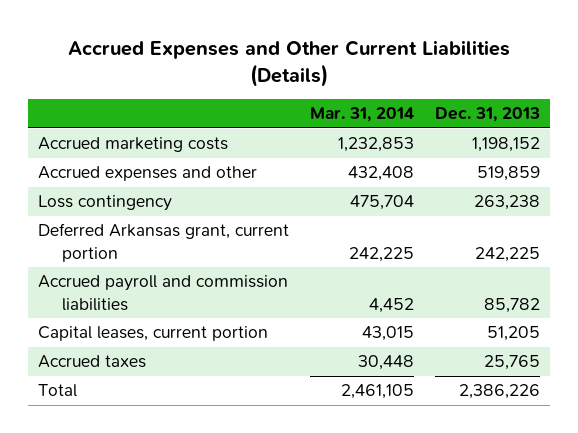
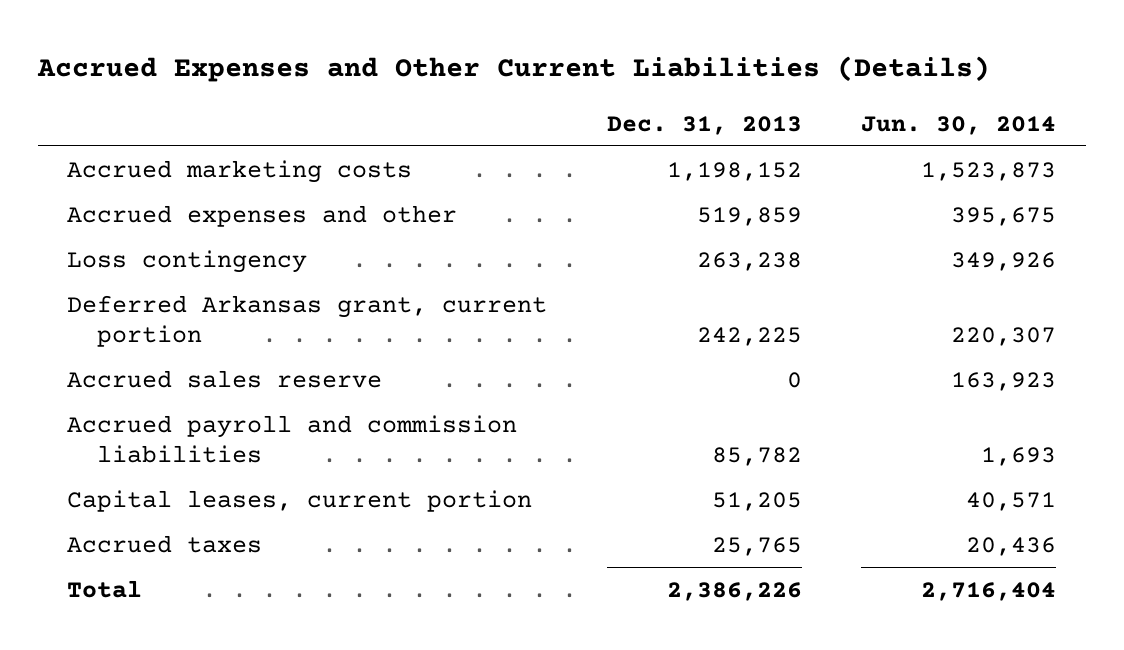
[310,107,415,123] Mar. 31, 2014 -> none
none -> [861,115,1057,135] Jun. 30, 2014
none -> [67,369,383,388] Accrued sales reserve

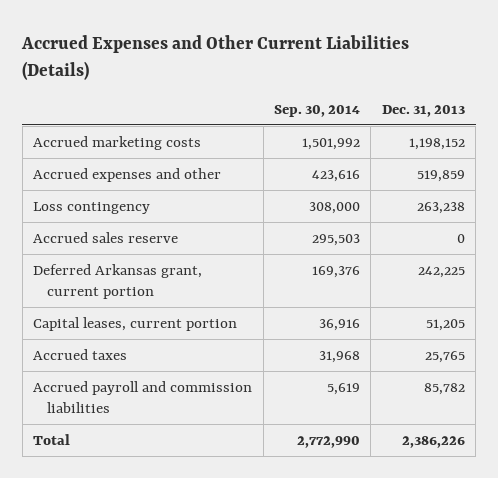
[861,115,1057,135] Jun. 30, 2014 -> none
none -> [273,104,360,117] Sep. 30, 2014
[67,294,548,347] Deferred Arkansas grant, current portion -> [33,263,203,299] Deferred Arkansas grant, current portion
[67,414,518,463] Accrued payroll and commission liabilities -> [33,380,253,413] Accrued payroll and commission liabilities

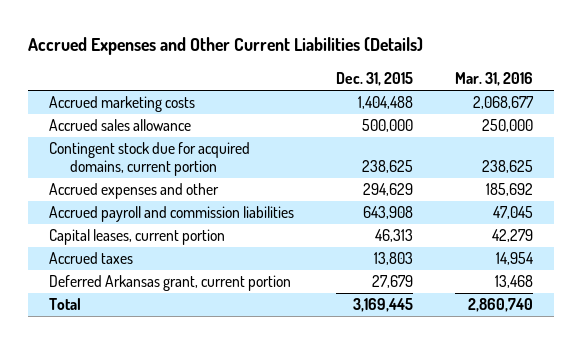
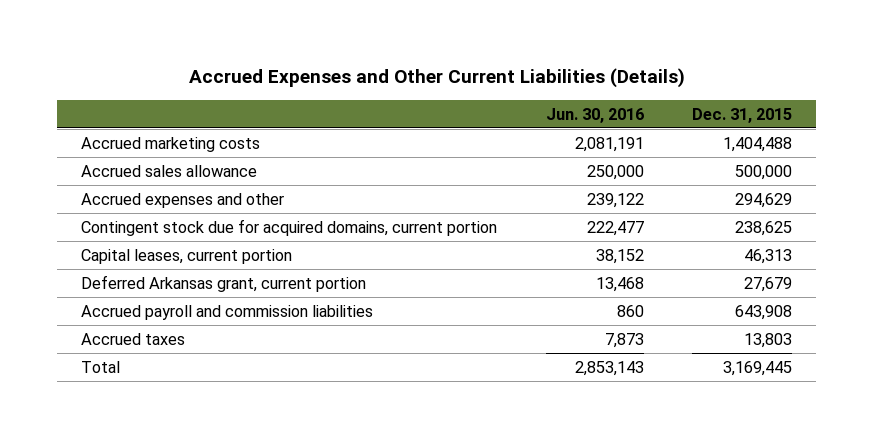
[454,71,533,86] Mar. 31, 2016 -> none
none -> [545,107,644,123] Jun. 30, 2016
[48,142,250,177] Contingent stock due for acquired domains, current portion -> [81,218,498,236] Contingent stock due for acquired domains, current portion
[48,206,294,223] Accrued payroll and commission liabilities -> [81,304,374,320] Accrued payroll and commission liabilities
[48,252,133,265] Accrued taxes -> [81,332,186,345] Accrued taxes

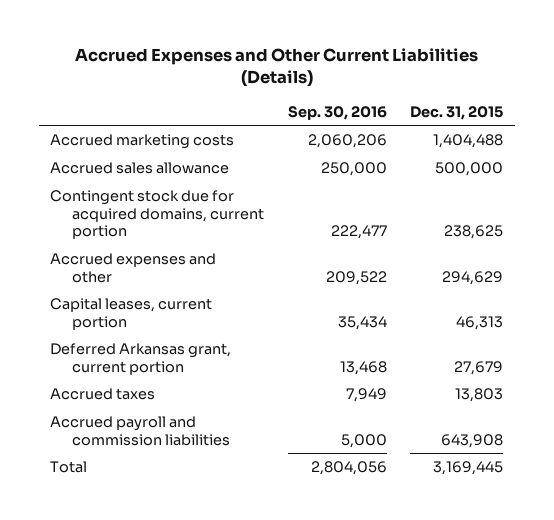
[545,107,644,123] Jun. 30, 2016 -> none
none -> [287,105,387,120] Sep. 30, 2016
[81,192,285,208] Accrued expenses and other -> [50,253,217,283] Accrued expenses and other
[81,304,374,320] Accrued payroll and commission liabilities -> [50,416,231,446] Accrued payroll and commission liabilities

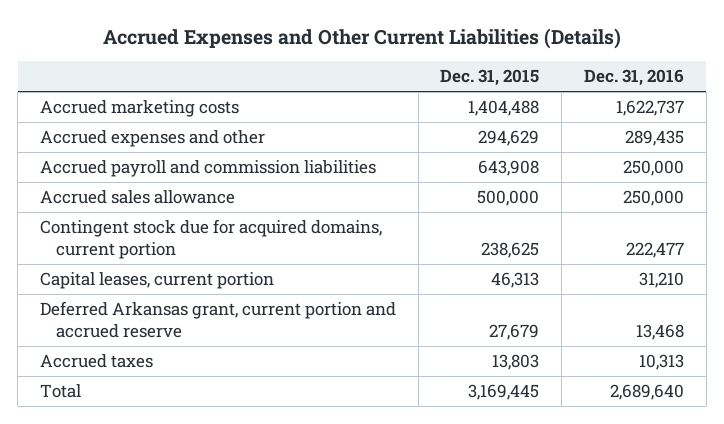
[287,105,387,120] Sep. 30, 2016 -> none
none -> [584,69,685,87] Dec. 31, 2016
[50,253,217,283] Accrued expenses and other -> [39,130,265,148] Accrued expenses and other
[50,416,231,446] Accrued payroll and commission liabilities -> [39,160,376,178] Accrued payroll and commission liabilities
[50,343,232,375] Deferred Arkansas grant, current portion -> [39,301,396,339] Deferred Arkansas grant, current portion and accrued reserve

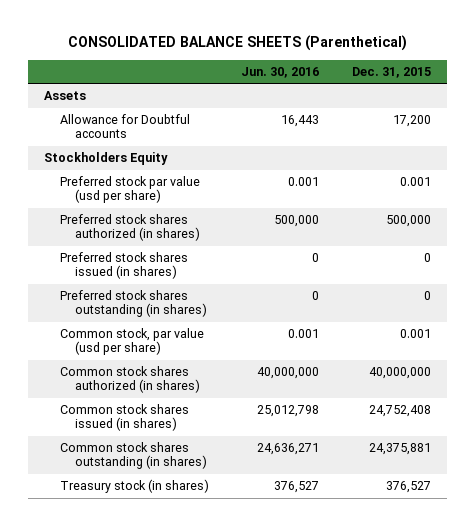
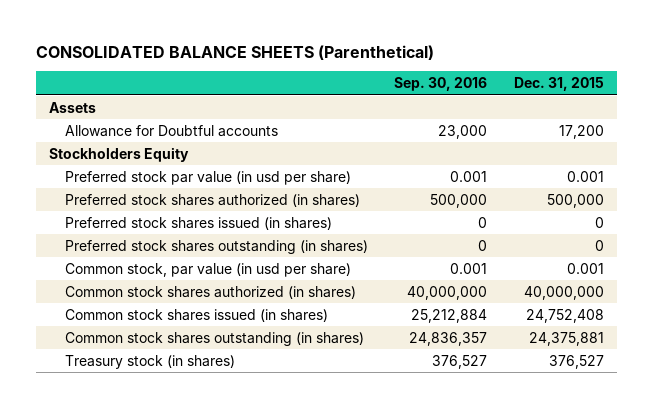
[241,66,320,78] Jun. 30, 2016 -> none
none -> [394,77,488,92] Sep. 30, 2016
[59,176,200,204] Preferred stock par value (usd per share) -> [64,170,351,185] Preferred stock par value (in usd per share)
[59,328,204,356] Common stock, par value (usd per share) -> [64,262,351,277] Common stock, par value (in usd per share)

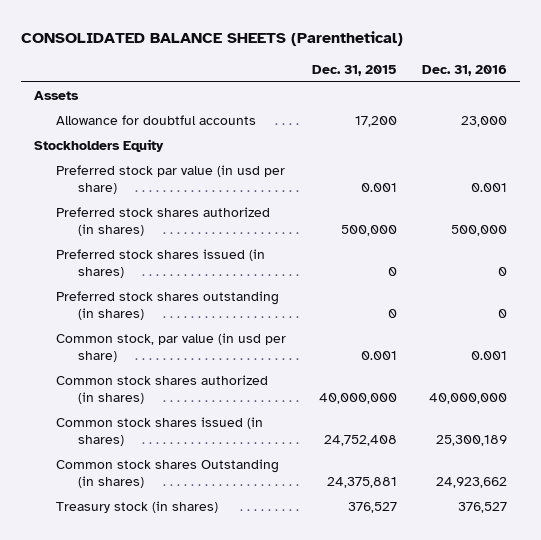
[394,77,488,92] Sep. 30, 2016 -> none
none -> [422,64,508,76] Dec. 31, 2016
[64,124,278,137] Allowance for Doubtful accounts -> [55,115,256,126] Allowance for doubtful accounts
[64,331,364,346] Common stock shares outstanding (in shares) -> [55,459,279,489] Common stock shares Outstanding (in shares)

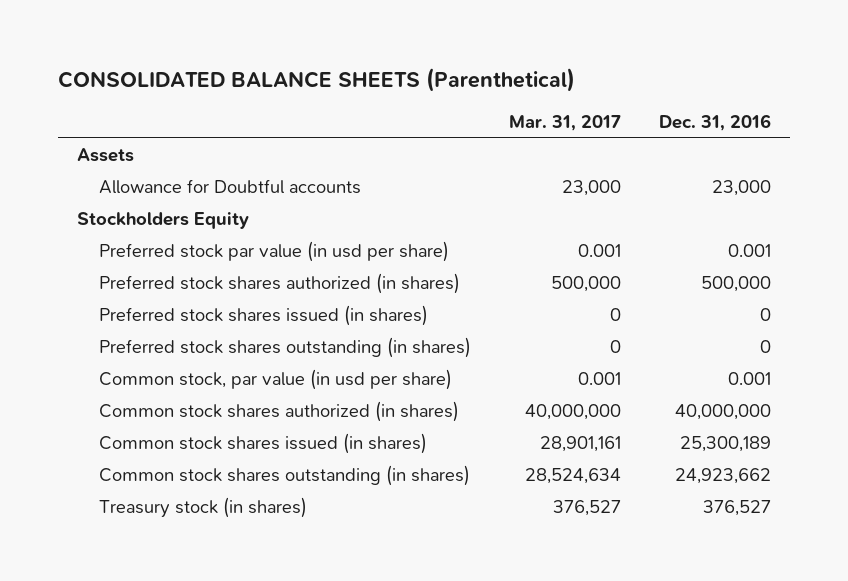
[311,64,397,76] Dec. 31, 2015 -> none
none -> [508,115,621,132] Mar. 31, 2017
[55,115,256,126] Allowance for doubtful accounts -> [98,179,361,195] Allowance for Doubtful accounts
[55,459,279,489] Common stock shares Outstanding (in shares) -> [98,465,470,487] Common stock shares outstanding (in shares)

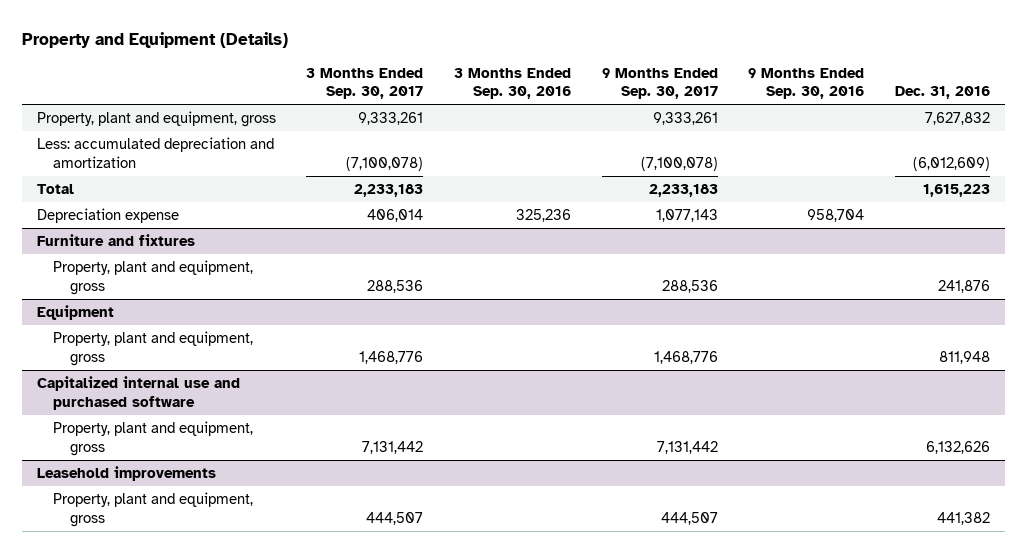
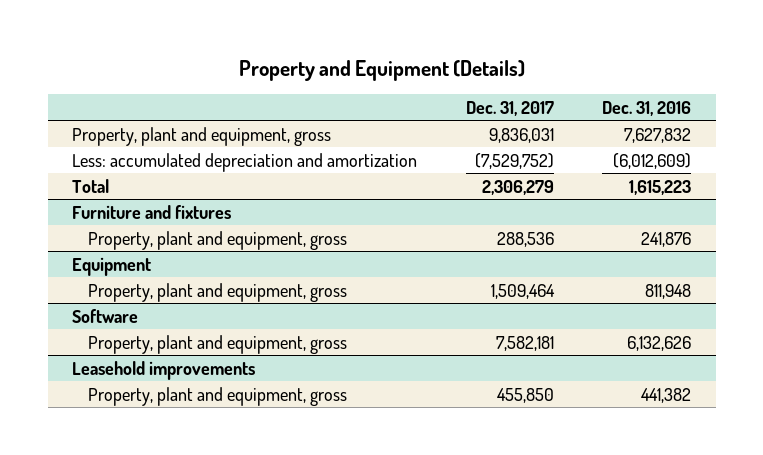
[306,67,424,100] 3 Months Ended Sep. 30, 2017 -> none
[454,67,572,100] 3 Months Ended Sep. 30, 2016 -> none
[601,67,718,100] 9 Months Ended Sep. 30, 2017 -> none
[748,67,865,100] 9 Months Ended Sep. 30, 2016 -> none
none -> [465,100,554,116] Dec. 31, 2017
[36,208,179,224] Depreciation expense -> none
[36,376,240,410] Capitalized internal use and purchased software -> [72,308,139,323] Software

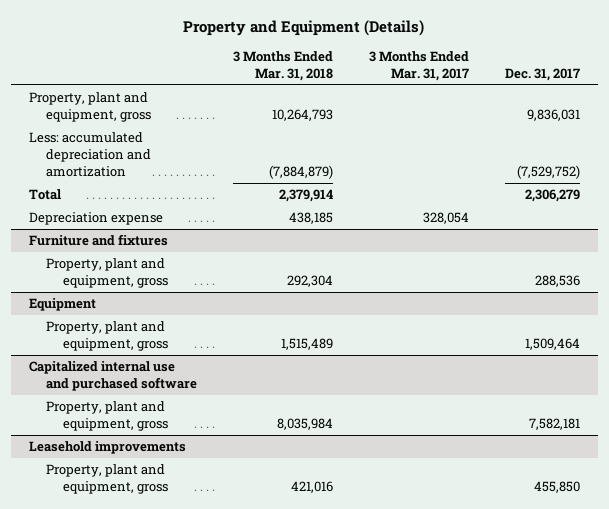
[602,100,692,116] Dec. 31, 2016 -> none
none -> [232,51,333,82] 3 Months Ended Mar. 31, 2018
none -> [368,51,469,82] 3 Months Ended Mar. 31, 2017
none -> [29,212,164,226] Depreciation expense
[72,308,139,323] Software -> [29,361,197,392] Capitalized internal use and purchased software

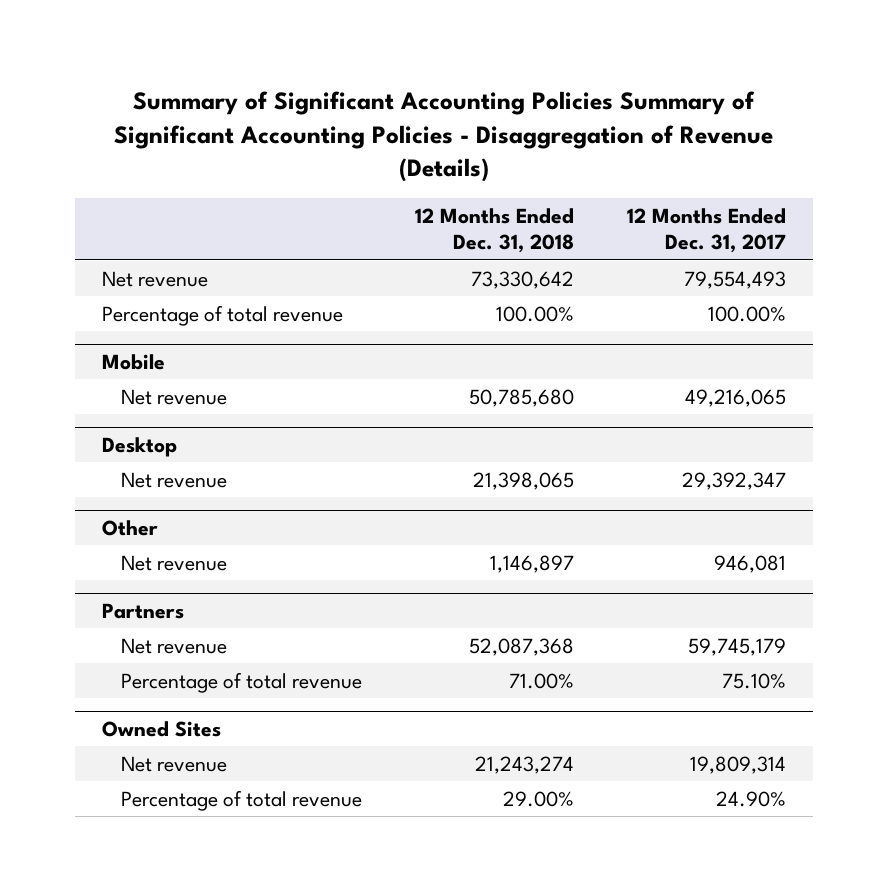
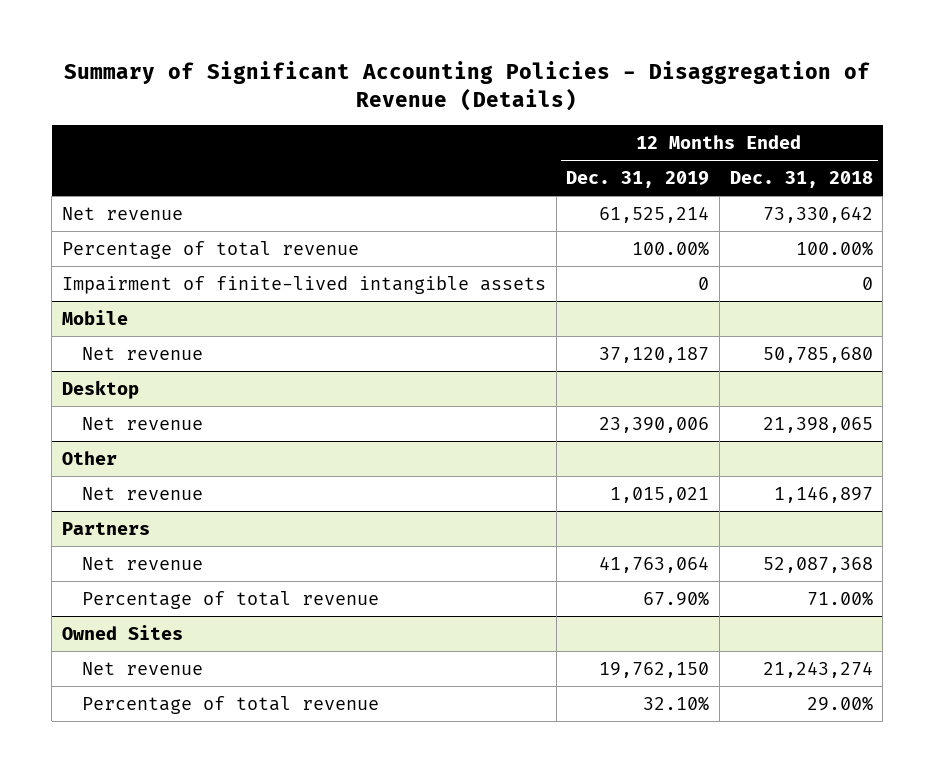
[114,90,774,183] Summary of Significant Accounting Policies Summary of Significant Accounting Policies - Disaggregation of Revenue (Details) -> [64,61,871,112] Summary of Significant Accounting Policies - Disaggregation of Revenue (Details)
[627,207,787,254] 12 Months Ended Dec. 31, 2017 -> none
none -> [566,171,710,189] Dec. 31, 2019
none -> [61,275,546,294] Impairment of finite-lived intangible assets

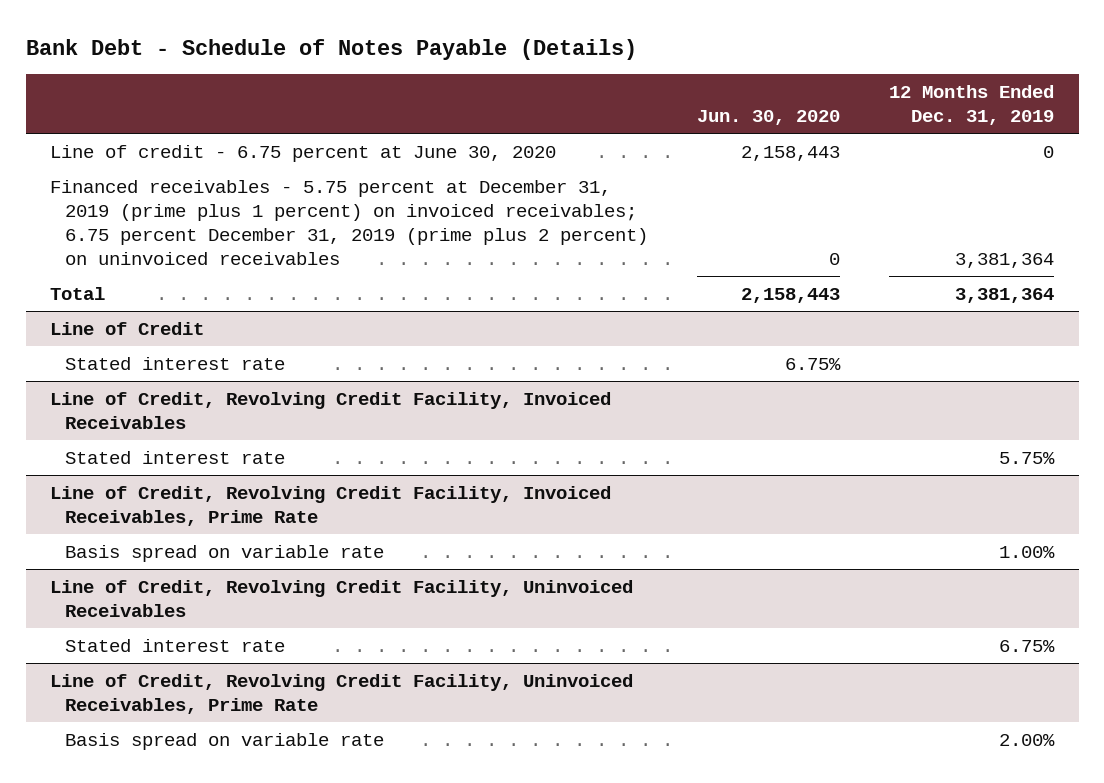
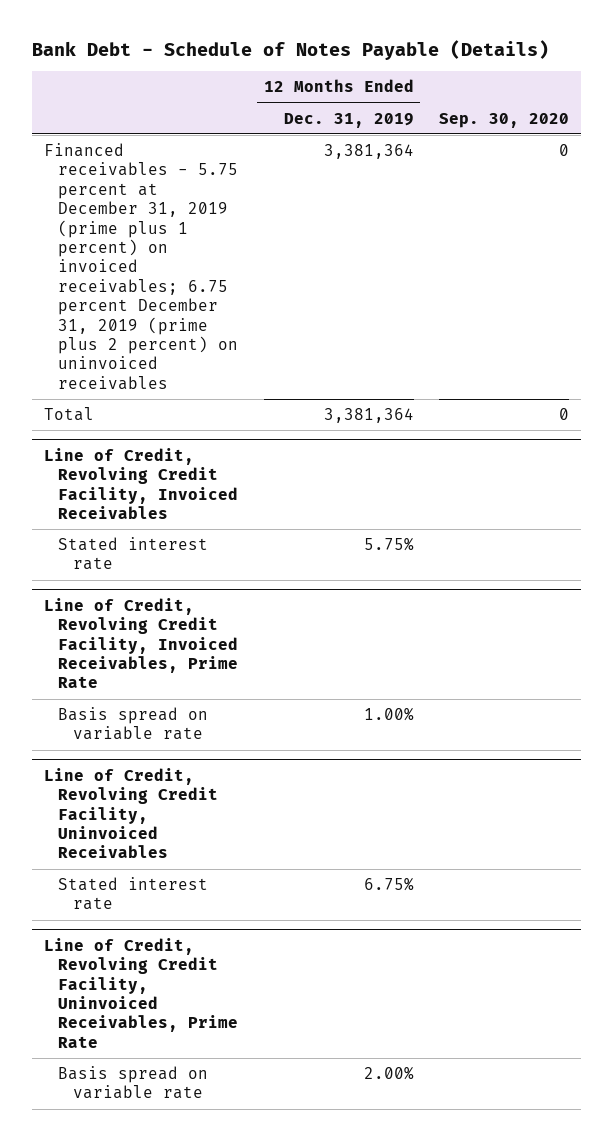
[697,110,841,126] Jun. 30, 2020 -> none
none -> [438,112,569,128] Sep. 30, 2020
[50,144,557,162] Line of credit - 6.75 percent at June 30, 2020 -> none
[50,321,205,335] Line of Credit -> none
[65,356,286,370] Stated interest rate -> none

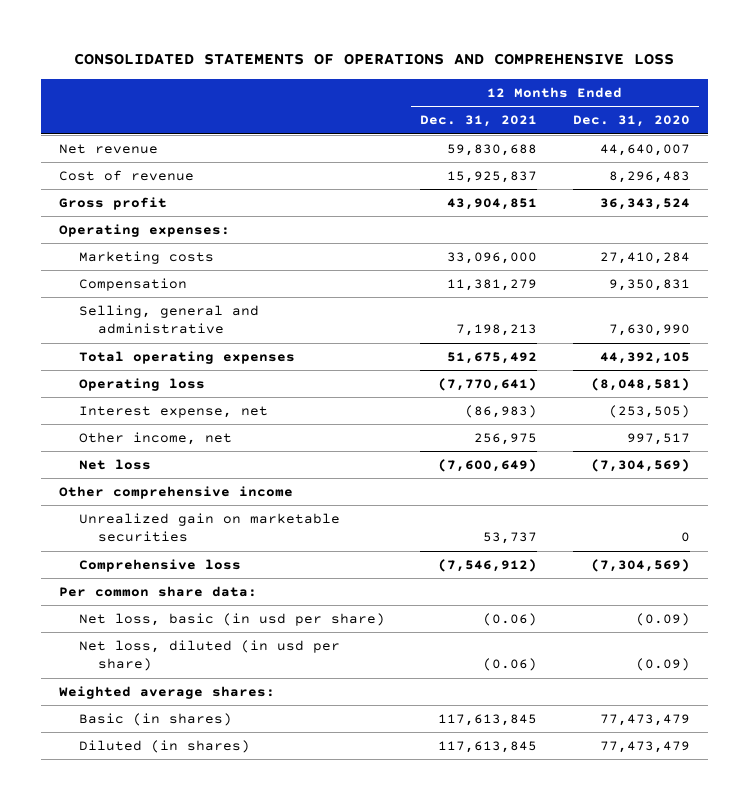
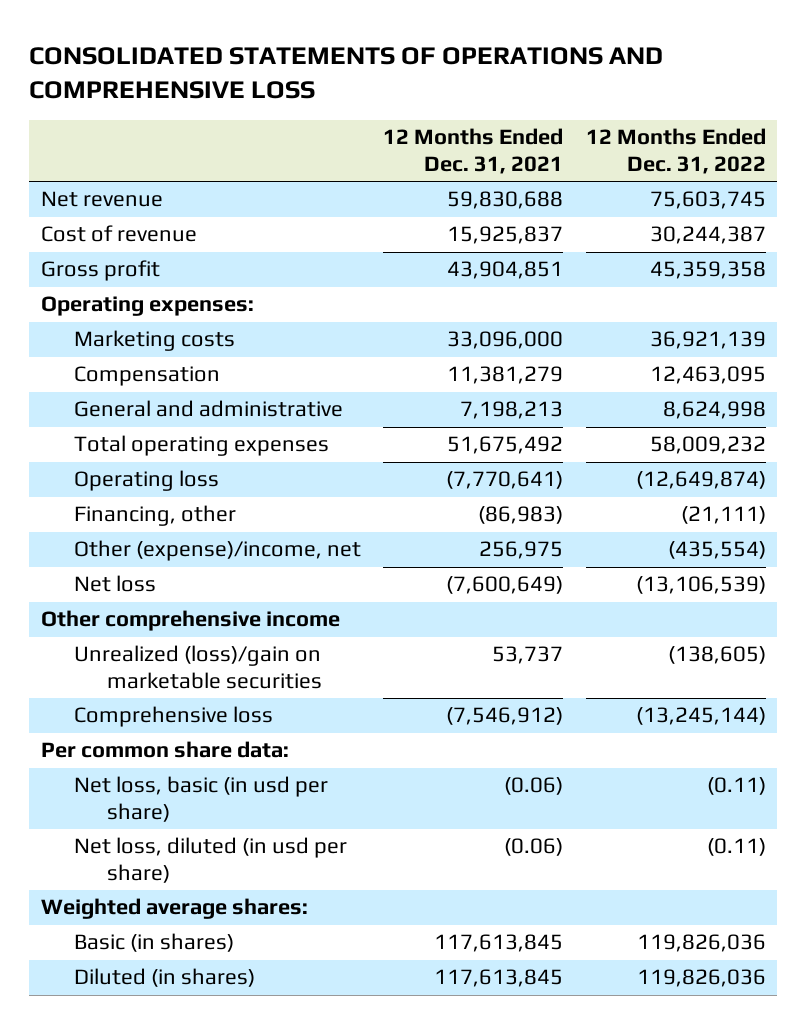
[572,115,690,128] Dec. 31, 2020 -> none
none -> [585,128,766,174] 12 Months Ended Dec. 31, 2022
[78,305,259,335] Selling, general and administrative -> [73,400,343,418] General and administrative
[78,406,268,419] Interest expense, net -> [73,505,236,527] Financing, other
[78,432,232,446] Other income, net -> [73,540,361,562] Other (expense)/income, net
[78,513,340,543] Unrealized gain on marketable securities -> [73,645,322,690] Unrealized (loss)/gain on marketable securities

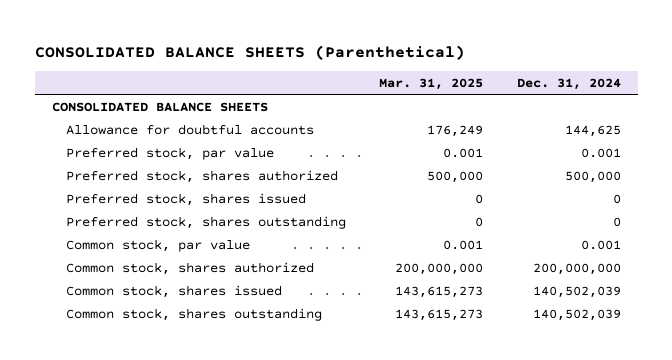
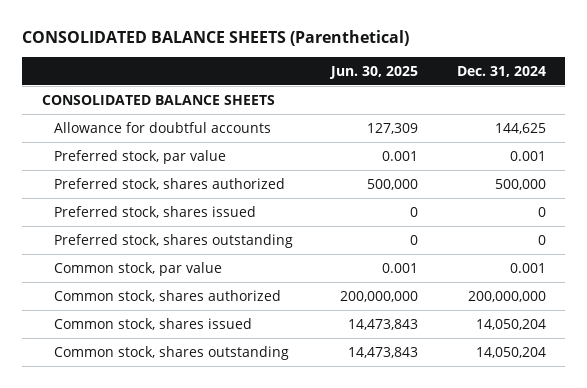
[379,77,484,90] Mar. 31, 2025 -> none
none -> [329,65,419,79] Jun. 30, 2025
[532,285,621,298] 140,502,039 -> [475,318,546,330] 14,050,204
[532,308,621,321] 140,502,039 -> [475,346,546,358] 14,050,204

